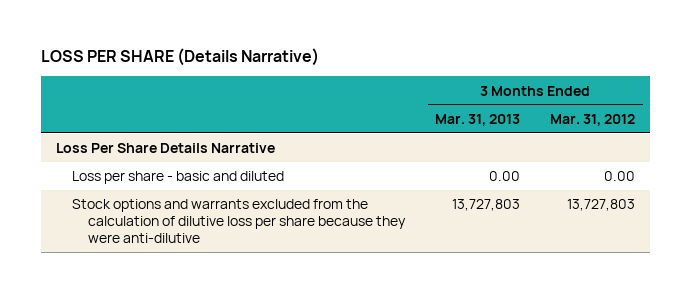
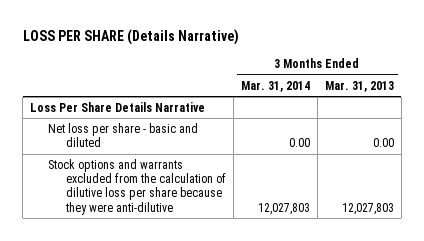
[550,113,636,126] Mar. 31, 2012 -> none
none -> [240,80,310,92] Mar. 31, 2014
[71,171,284,185] Loss per share - basic and diluted -> [47,122,198,148] Net loss per share - basic and diluted
[452,199,521,212] 13,727,803 -> [341,202,394,215] 12,027,803

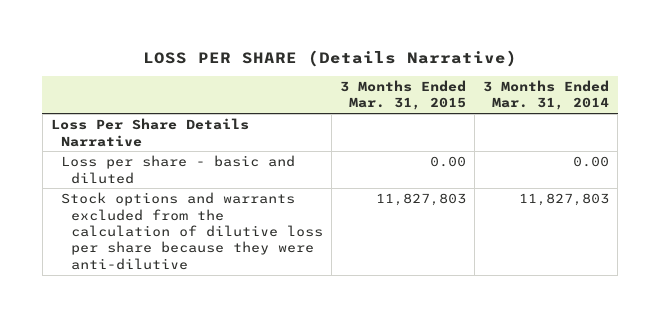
[324,80,394,92] Mar. 31, 2013 -> none
none -> [340,79,467,111] 3 Months Ended Mar. 31, 2015
[47,122,198,148] Net loss per share - basic and diluted -> [60,155,295,184] Loss per share - basic and diluted
[257,202,310,215] 12,027,803 -> [519,193,610,207] 11,827,803

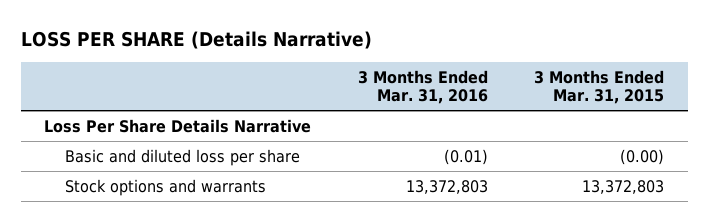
[483,79,610,111] 3 Months Ended Mar. 31, 2014 -> none
none -> [357,69,488,105] 3 Months Ended Mar. 31, 2016
[60,155,295,184] Loss per share - basic and diluted -> [65,148,301,166] Basic and diluted loss per share
[430,156,467,168] 0.00 -> [620,148,665,165] (0.00)
[60,192,324,270] Stock options and warrants excluded from the calculation of dilutive loss per share because they were anti-dilutive -> [65,178,267,196] Stock options and warrants
[376,193,467,207] 11,827,803 -> [582,179,665,194] 13,372,803

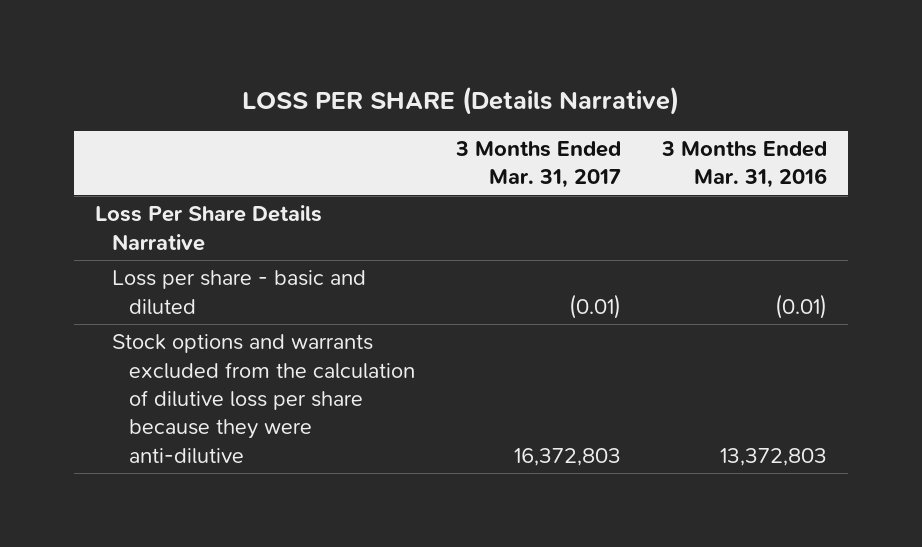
[534,69,665,105] 3 Months Ended Mar. 31, 2015 -> none
none -> [455,140,622,189] 3 Months Ended Mar. 31, 2017
[65,148,301,166] Basic and diluted loss per share -> [112,270,367,315] Loss per share - basic and diluted
[65,178,267,196] Stock options and warrants -> [112,334,416,464] Stock options and warrants excluded from the calculation of dilutive loss per share because they were anti-dilutive

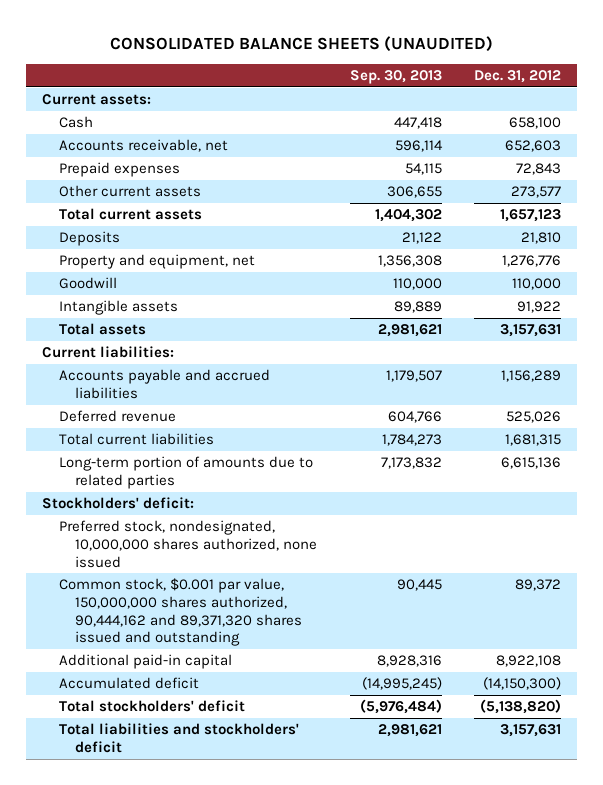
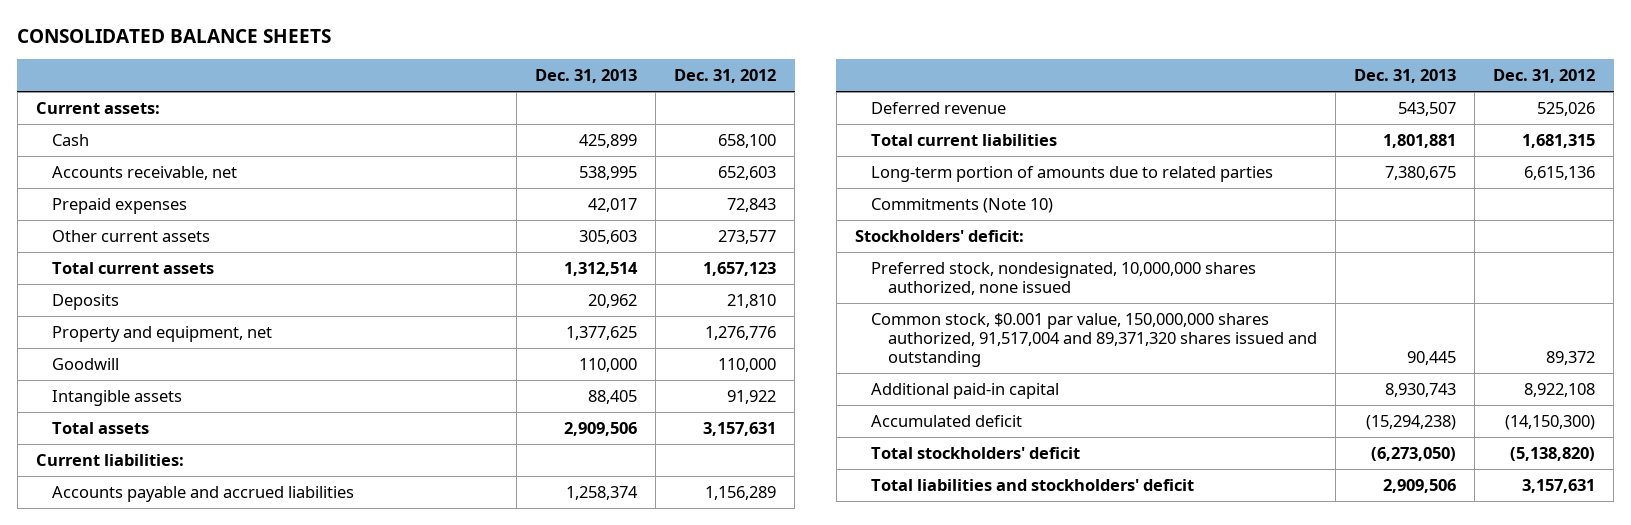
[109,35,493,52] CONSOLIDATED BALANCE SHEETS (UNAUDITED) -> [17,28,332,43] CONSOLIDATED BALANCE SHEETS
[349,69,442,84] Sep. 30, 2013 -> none
none -> [535,69,638,84] Dec. 31, 2013
none -> [871,197,1054,213] Commitments (Note 10)
[58,578,303,647] Common stock, $0.001 par value, 150,000,000 shares authorized, 90,444,162 and 89,371,320 shares issued and outstanding -> [871,312,1317,368] Common stock, $0.001 par value, 150,000,000 shares authorized, 91,517,004 and 89,371,320 shares issued and outstanding

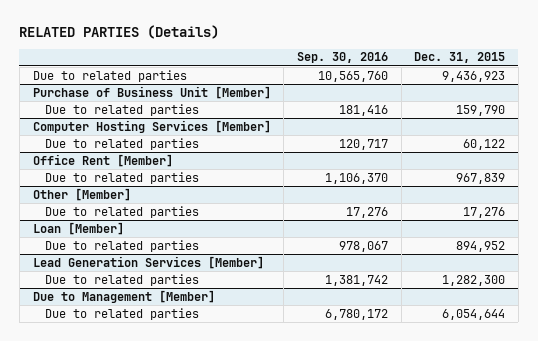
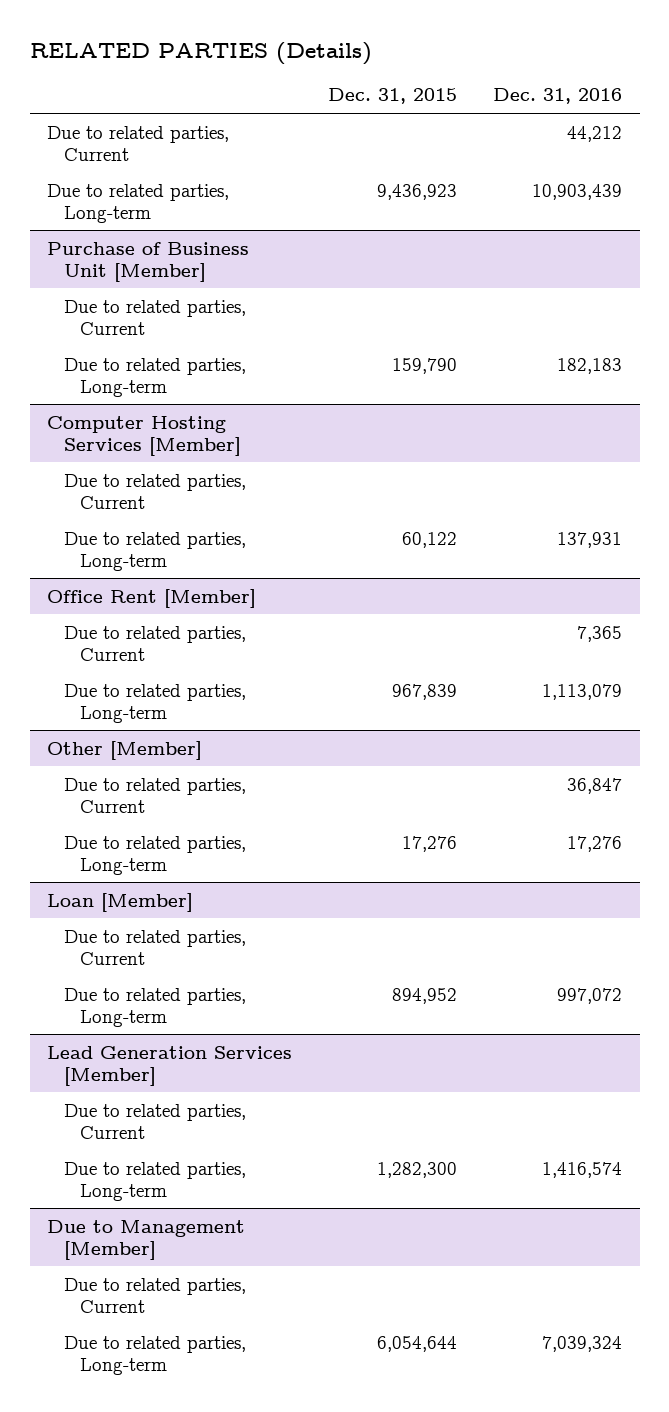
[296,52,388,64] Sep. 30, 2016 -> none
none -> [492,88,622,105] Dec. 31, 2016
none -> [47,125,230,161] Due to related parties, Current
[32,69,187,82] Due to related parties -> [47,183,230,223] Due to related parties, Long-term
none -> [63,299,246,335] Due to related parties, Current
[44,103,199,116] Due to related parties -> [63,357,246,397] Due to related parties, Long-term
none -> [63,473,246,509] Due to related parties, Current
[44,137,199,150] Due to related parties -> [63,531,246,571] Due to related parties, Long-term
none -> [63,625,246,661] Due to related parties, Current
[44,171,199,184] Due to related parties -> [63,683,246,723] Due to related parties, Long-term
none -> [63,777,246,813] Due to related parties, Current
[44,205,199,218] Due to related parties -> [63,835,246,875] Due to related parties, Long-term
none -> [63,929,246,965] Due to related parties, Current
[44,239,199,252] Due to related parties -> [63,987,246,1027] Due to related parties, Long-term
none -> [63,1103,246,1139] Due to related parties, Current
[44,273,199,286] Due to related parties -> [63,1161,246,1201] Due to related parties, Long-term
none -> [63,1277,246,1313] Due to related parties, Current
[44,307,199,320] Due to related parties -> [63,1335,246,1375] Due to related parties, Long-term

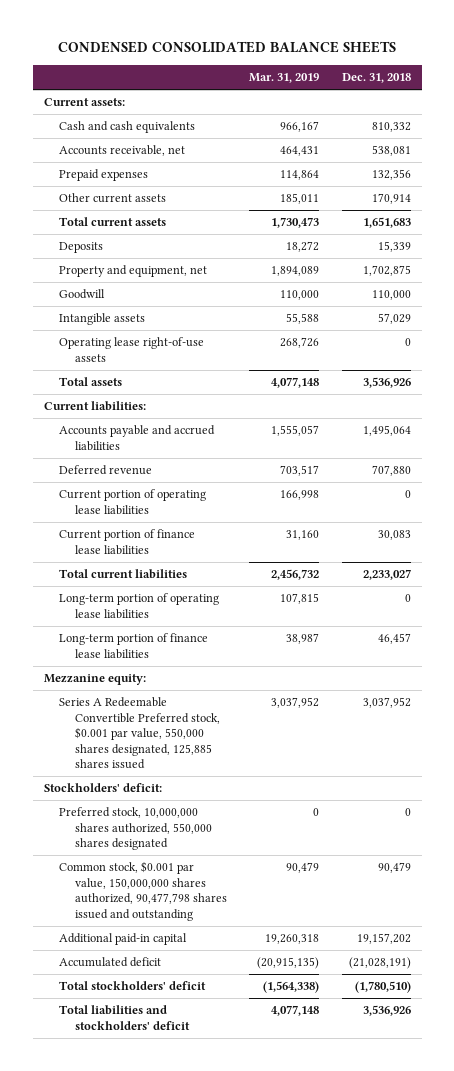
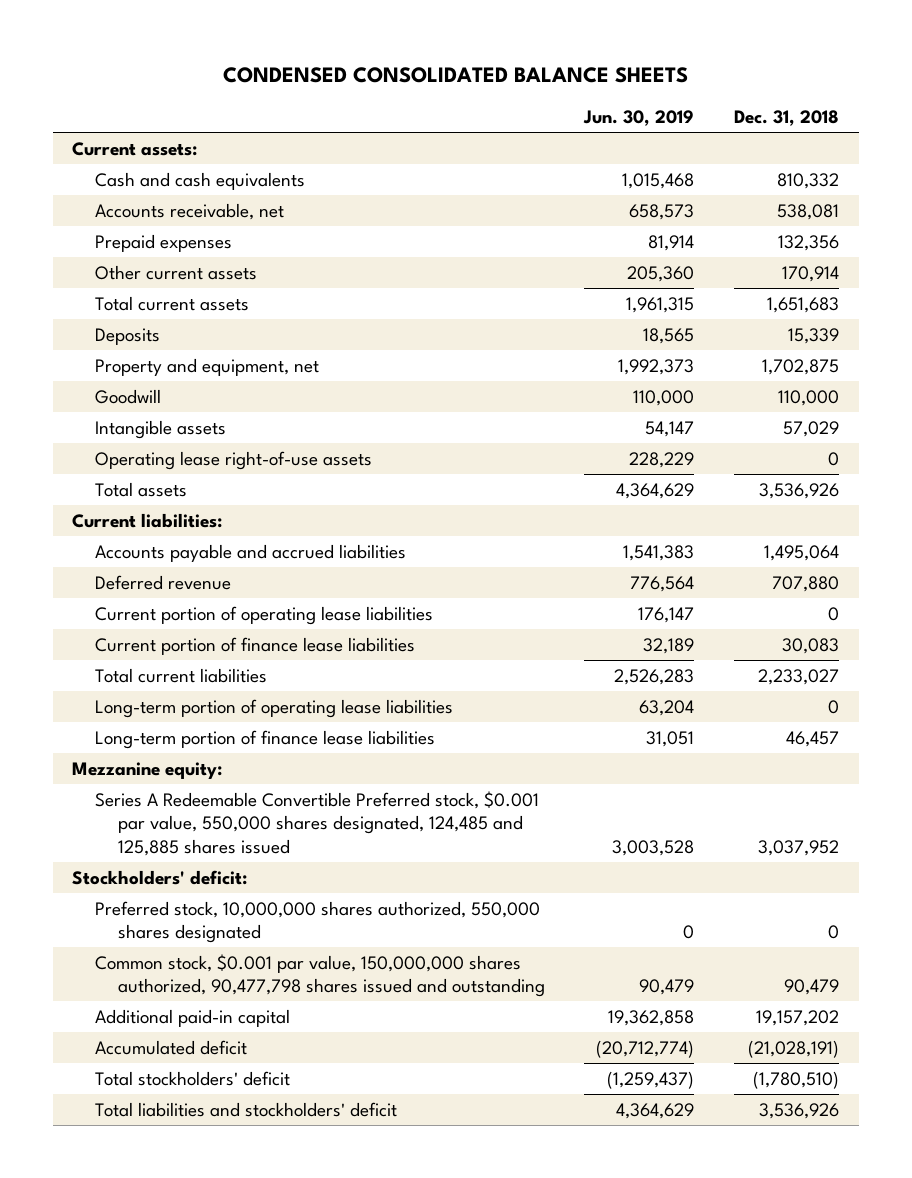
[249,73,320,84] Mar. 31, 2019 -> none
none -> [583,110,695,127] Jun. 30, 2019
[59,697,220,770] Series A Redeemable Convertible Preferred stock, $0.001 par value, 550,000 shares designated, 125,885 shares issued -> [95,790,540,856] Series A Redeemable Convertible Preferred stock, $0.001 par value, 550,000 shares designated, 124,485 and 125,885 shares issued

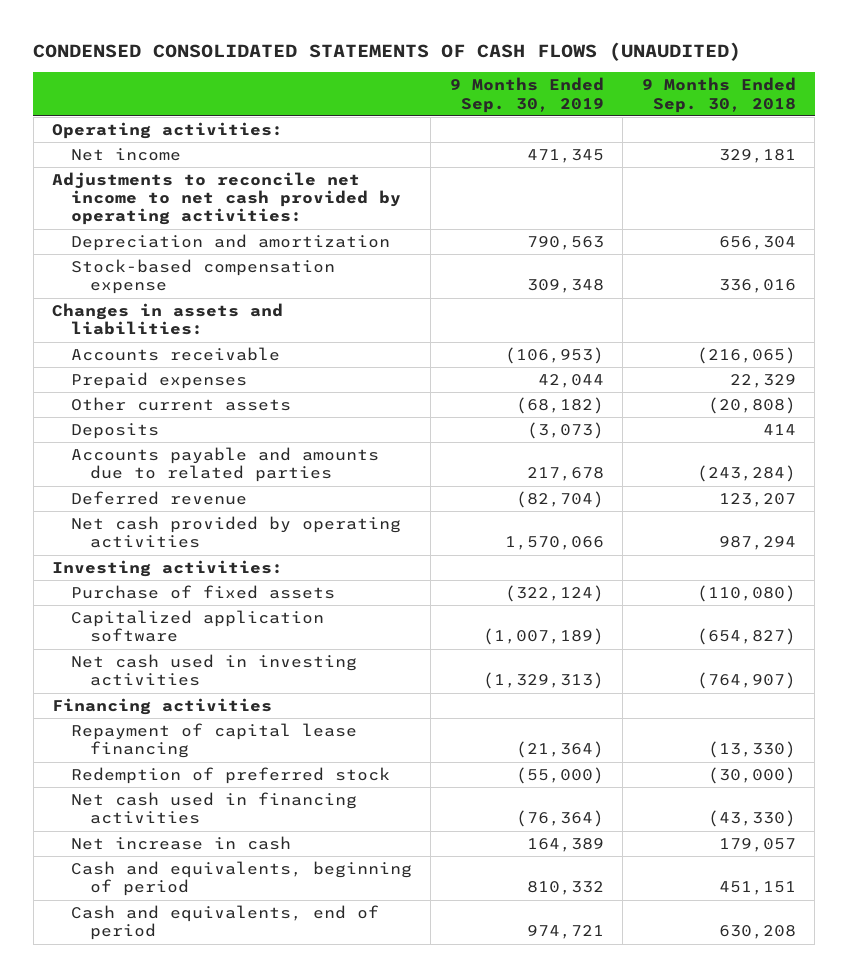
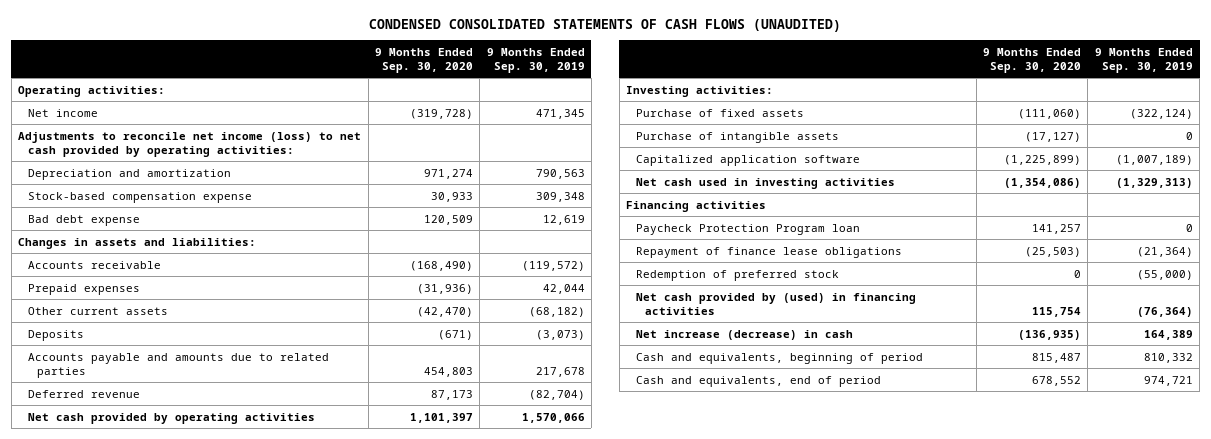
[641,77,796,113] 9 Months Ended Sep. 30, 2018 -> none
none -> [374,47,473,73] 9 Months Ended Sep. 30, 2020
[52,172,401,226] Adjustments to reconcile net income to net cash provided by operating activities: -> [18,131,362,157] Adjustments to reconcile net income (loss) to net cash provided by operating activities:
none -> [27,214,140,226] Bad debt expense
[504,347,604,365] (106,953) -> [521,260,585,271] (119,572)
none -> [635,131,839,143] Purchase of intangible assets
none -> [635,223,860,235] Paycheck Protection Program loan
[70,723,357,759] Repayment of capital lease financing -> [635,246,902,258] Repayment of finance lease obligations
[70,792,357,825] Net cash used in financing activities -> [635,292,916,315] Net cash provided by (used) in financing activities
[70,836,291,851] Net increase in cash -> [635,329,853,340] Net increase (decrease) in cash

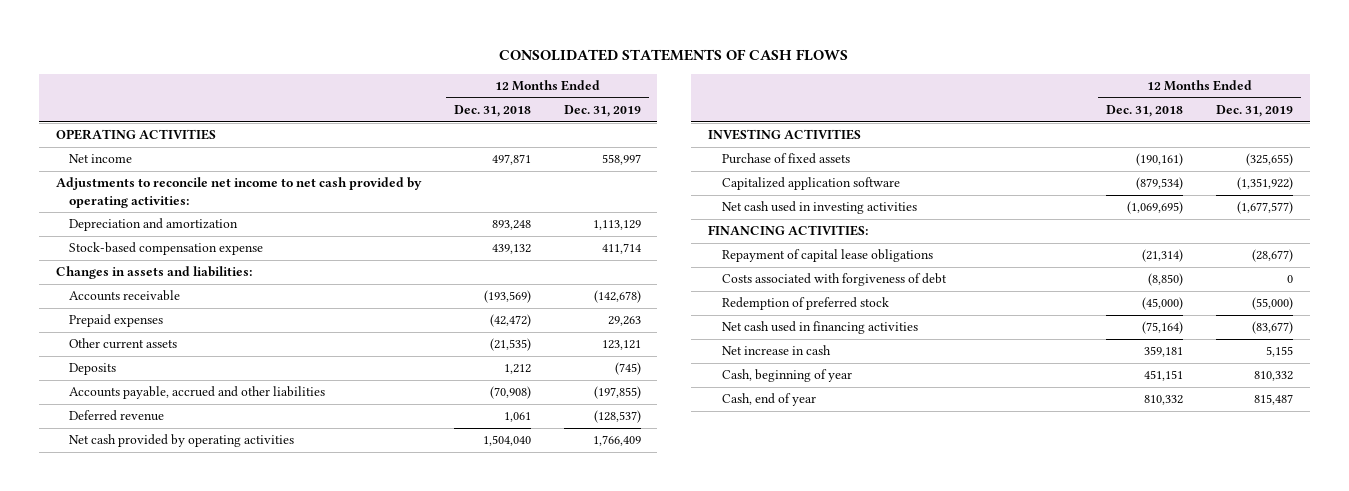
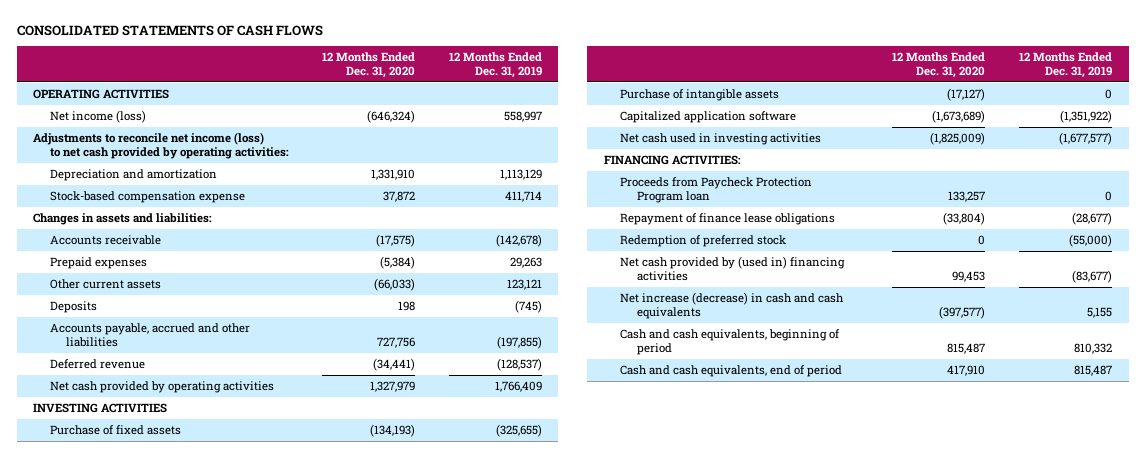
[454,105,532,118] Dec. 31, 2018 -> none
none -> [322,52,416,79] 12 Months Ended Dec. 31, 2020
[69,154,133,164] Net income -> [49,110,146,124] Net income (loss)
[55,177,422,208] Adjustments to reconcile net income to net cash provided by operating activities: -> [33,132,289,160] Adjustments to reconcile net income (loss) to net cash provided by operating activities:
none -> [620,89,780,102] Purchase of intangible assets
[721,273,947,287] Costs associated with forgiveness of debt -> none
none -> [620,177,813,204] Proceeds from Paycheck Protection Program loan
[721,249,933,263] Repayment of capital lease obligations -> [620,213,836,226] Repayment of finance lease obligations
[721,321,918,335] Net cash used in financing activities -> [620,256,846,282] Net cash provided by (used in) financing activities
[721,345,831,356] Net increase in cash -> [620,292,845,320] Net increase (decrease) in cash and cash equivalents
[721,369,852,383] Cash, beginning of year -> [620,329,841,356] Cash and cash equivalents, beginning of period
[721,393,816,407] Cash, end of year -> [620,365,843,378] Cash and cash equivalents, end of period

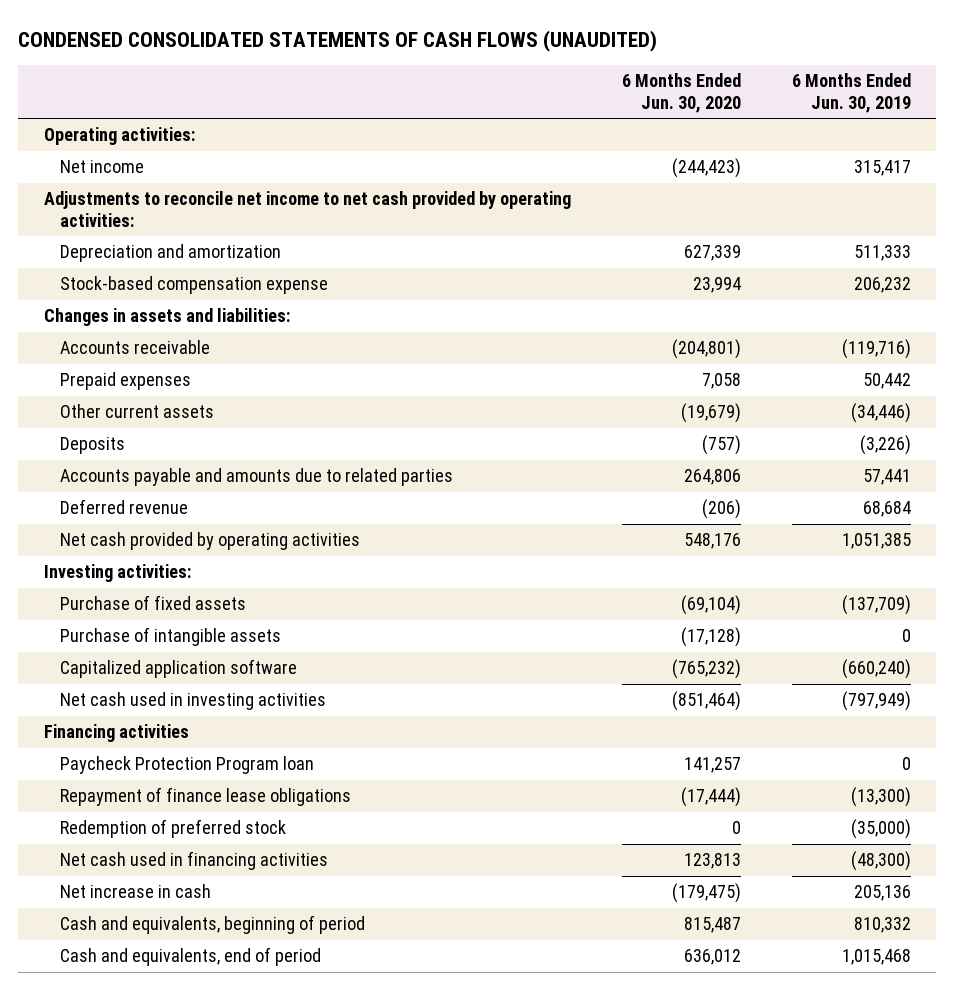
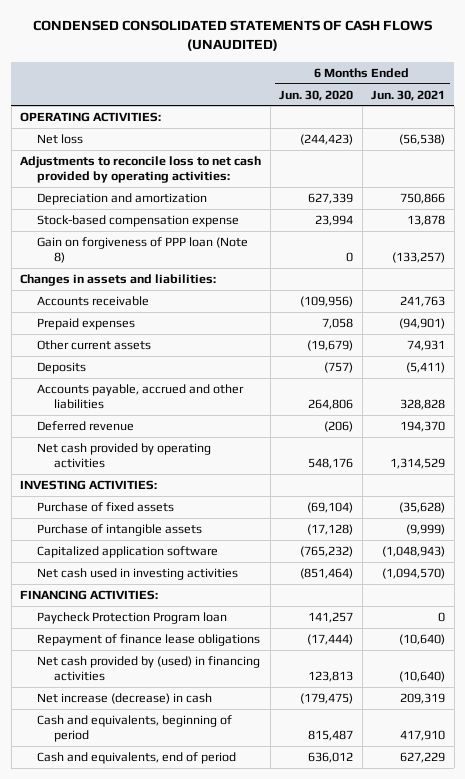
[791,73,911,113] 6 Months Ended Jun. 30, 2019 -> none
none -> [371,89,446,101] Jun. 30, 2021
[43,127,195,146] Operating activities: -> [20,111,162,122] OPERATING ACTIVITIES:
[59,160,144,174] Net income -> [37,133,84,144] Net loss
[43,191,571,227] Adjustments to reconcile net income to net cash provided by operating activities: -> [20,155,262,184] Adjustments to reconcile loss to net cash provided by operating activities:
none -> [37,236,249,264] Gain on forgiveness of PPP loan (Note 8)
[671,339,741,360] (204,801) -> [300,295,354,307] (109,956)
[59,468,453,487] Accounts payable and amounts due to related parties -> [37,383,245,410] Accounts payable, accrued and other liabilities
[43,564,191,583] Investing activities: -> [20,479,158,490] INVESTING ACTIVITIES:
[43,724,189,743] Financing activities -> [20,589,159,600] FINANCING ACTIVITIES:
[59,819,286,839] Redemption of preferred stock -> none
[59,851,328,871] Net cash used in financing activities -> [37,655,261,682] Net cash provided by (used) in financing activities
[59,884,211,899] Net increase in cash -> [37,692,213,704] Net increase (decrease) in cash

